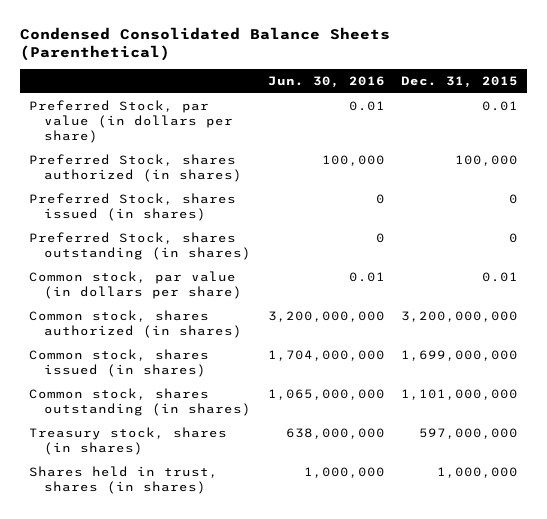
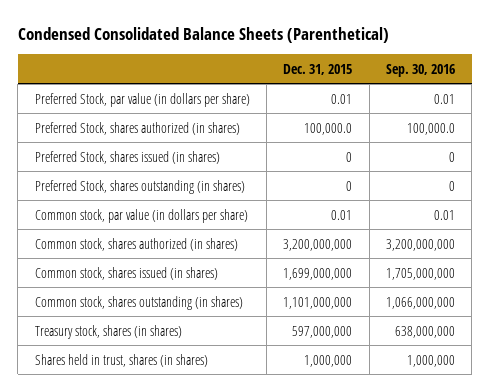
[267,76,385,89] Jun. 30, 2016 -> none
none -> [386,63,456,77] Sep. 30, 2016
[455,154,519,166] 100,000 -> [304,122,353,135] 100,000.0

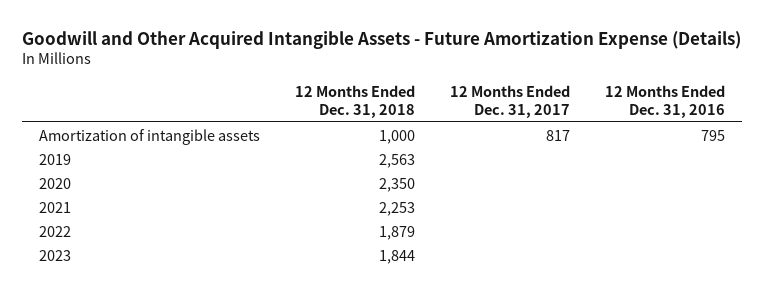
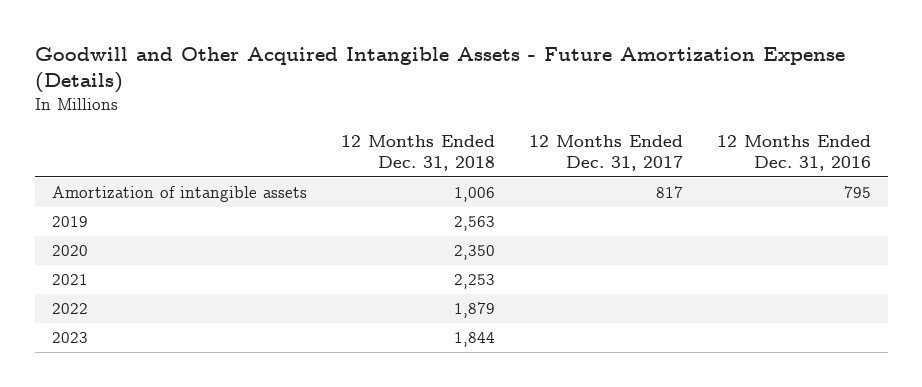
[379,129,416,144] 1,000 -> [453,187,495,203] 1,006

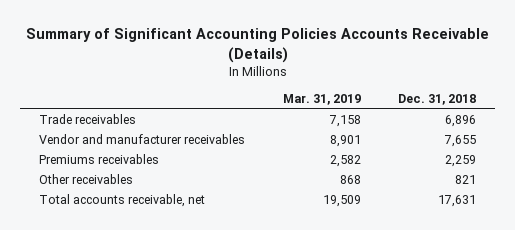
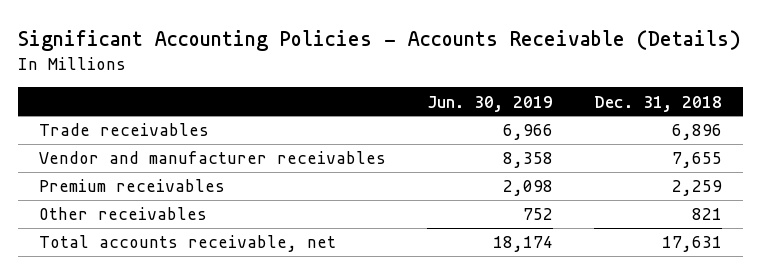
[25,28,489,64] Summary of Significant Accounting Policies Accounts Receivable (Details) -> [18,29,742,51] Significant Accounting Policies - Accounts Receivable (Details)
[282,94,361,106] Mar. 31, 2019 -> none
none -> [427,95,554,112] Jun. 30, 2019
[38,154,159,165] Premiums receivables -> [38,179,225,193] Premium receivables

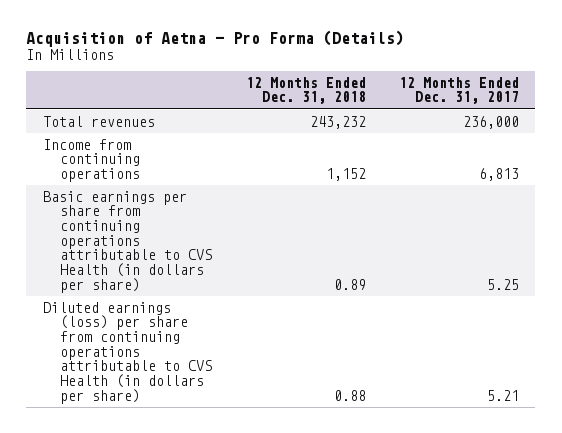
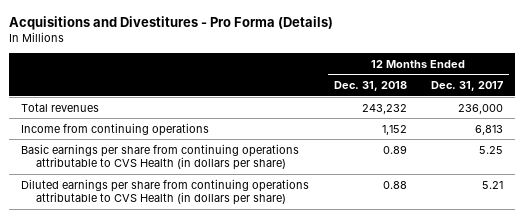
[26,30,405,48] Acquisition of Aetna - Pro Forma (Details) -> [9,15,334,30] Acquisitions and Divestitures - Pro Forma (Details)
[42,301,213,404] Diluted earnings (loss) per share from continuing operations attributable to CVS Health (in dollars per share) -> [21,178,310,206] Diluted earnings per share from continuing operations attributable to CVS Health (in dollars per share)

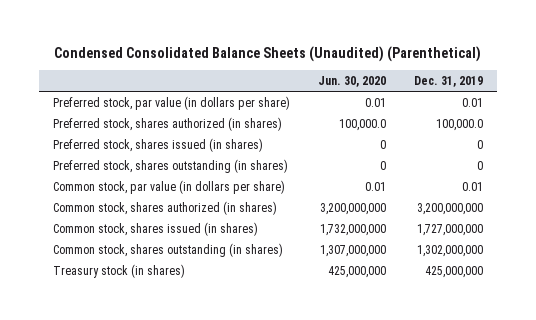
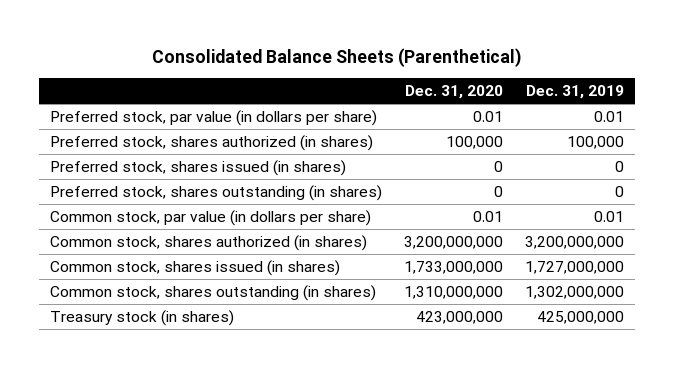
[53,45,481,62] Condensed Consolidated Balance Sheets (Unaudited) (Parenthetical) -> [151,47,522,67] Consolidated Balance Sheets (Parenthetical)
[317,75,386,87] Jun. 30, 2020 -> none
none -> [404,85,503,100] Dec. 31, 2020
[435,118,483,131] 100,000.0 -> [567,136,625,150] 100,000

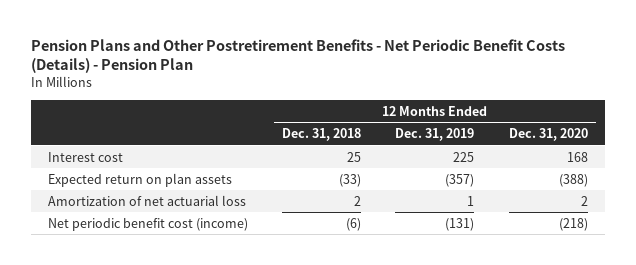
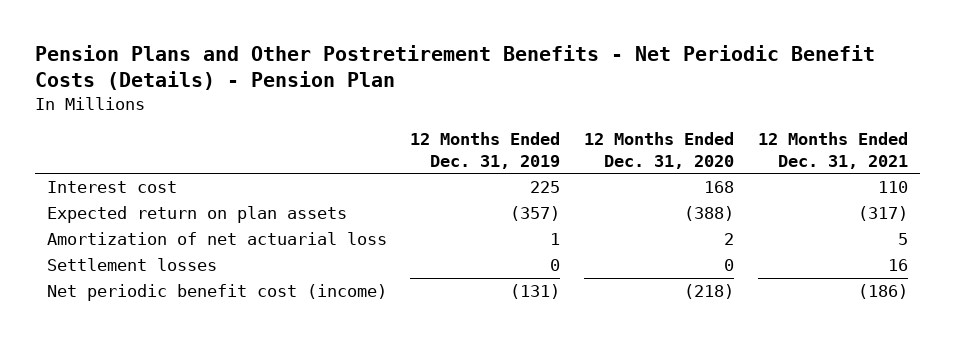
[282,127,362,141] Dec. 31, 2018 -> none
none -> [757,132,908,169] 12 Months Ended Dec. 31, 2021
none -> [46,258,217,272] Settlement losses

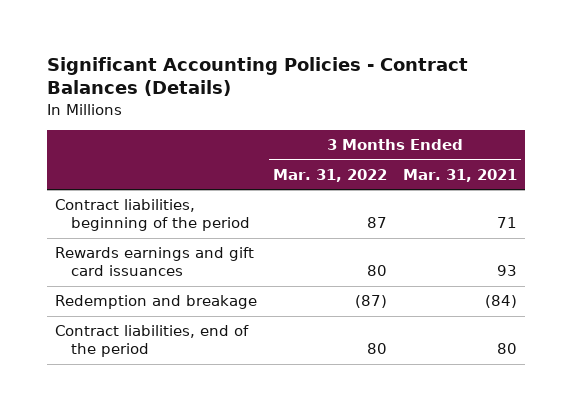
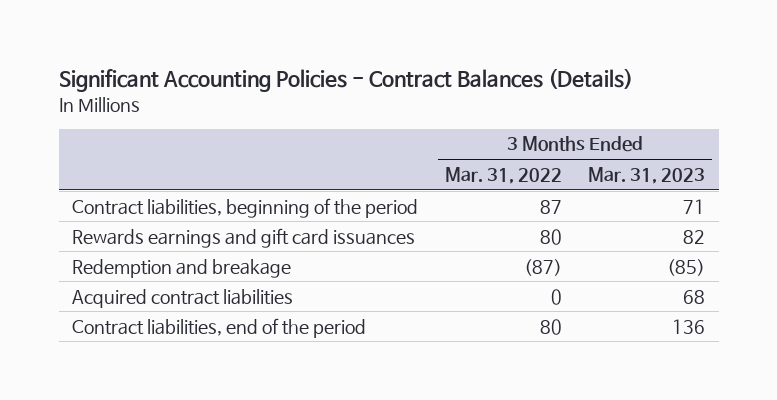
[402,169,517,183] Mar. 31, 2021 -> none
none -> [588,166,706,184] Mar. 31, 2023
none -> [72,288,294,308] Acquired contract liabilities

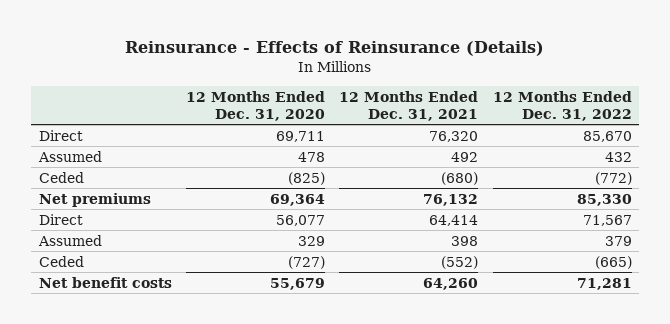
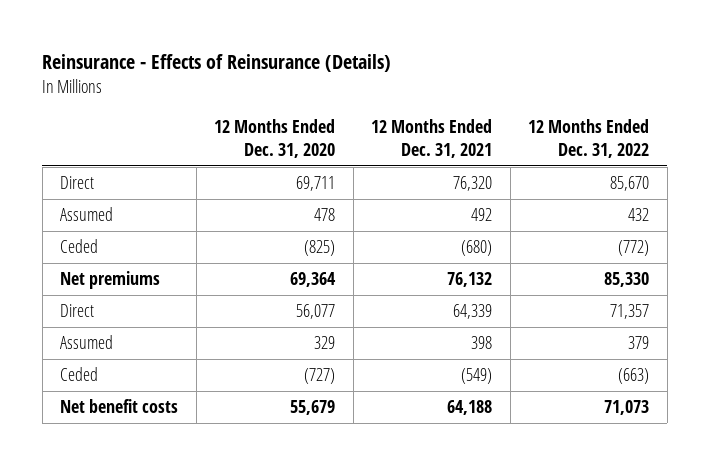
[429,214,479,226] 64,414 -> [453,304,493,320] 64,339
[582,214,632,226] 71,567 -> [610,304,650,320] 71,357
[441,255,479,269] (552) -> [461,368,493,385] (549)
[594,255,632,269] (665) -> [618,368,650,385] (663)
[423,277,479,290] 64,260 -> [447,400,493,416] 64,188
[576,277,632,290] 71,281 -> [604,400,650,416] 71,073

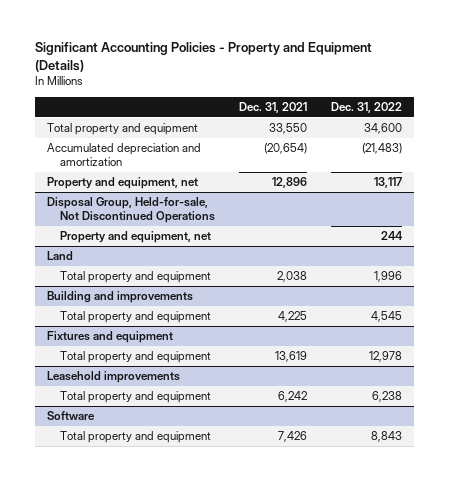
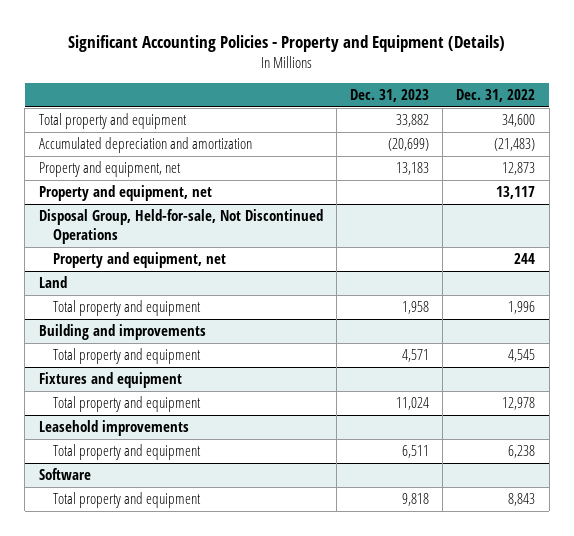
[238,101,307,113] Dec. 31, 2021 -> none
none -> [349,89,429,103] Dec. 31, 2023
none -> [38,161,181,178] Property and equipment, net

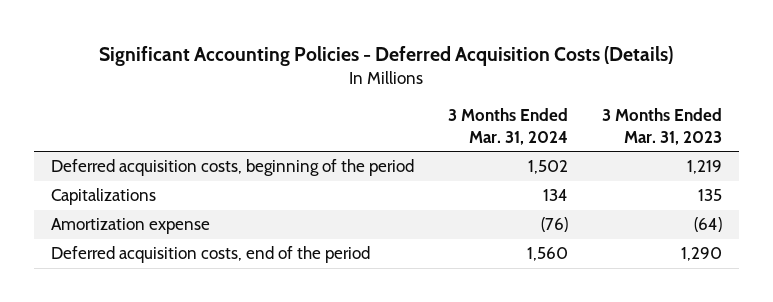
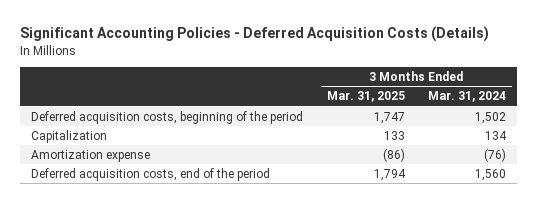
[601,108,722,145] 3 Months Ended Mar. 31, 2023 -> none
none -> [326,91,405,103] Mar. 31, 2025
[51,188,157,206] Capitalizations -> [31,129,108,143] Capitalization

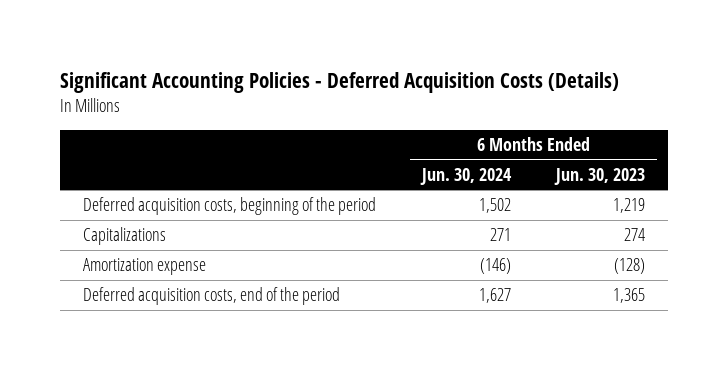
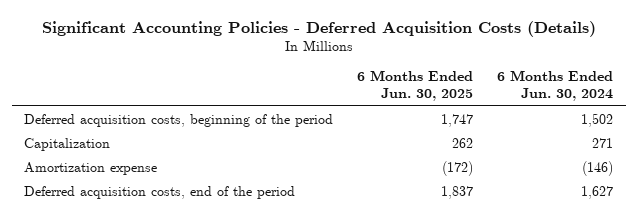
[554,167,646,185] Jun. 30, 2023 -> none
none -> [357,70,474,102] 6 Months Ended Jun. 30, 2025
[83,227,167,246] Capitalizations -> [23,137,110,151] Capitalization

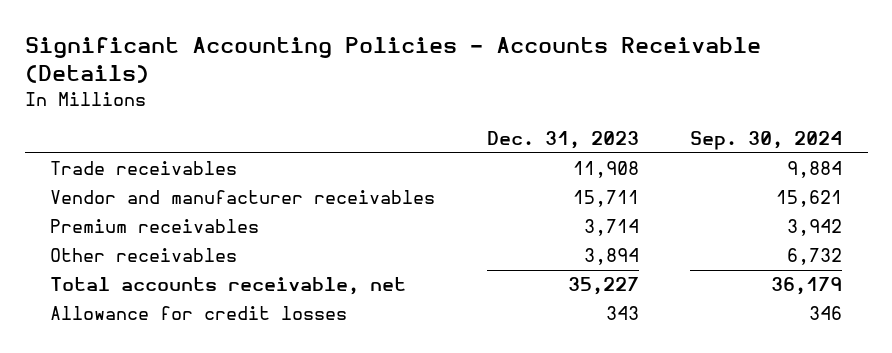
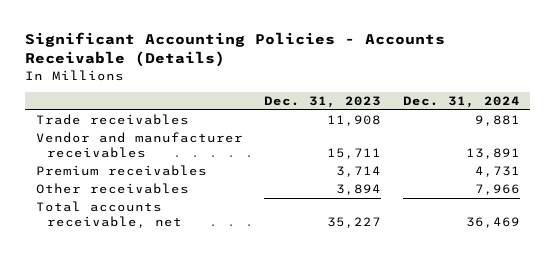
[690,131,843,151] Sep. 30, 2024 -> none
none -> [402,96,520,109] Dec. 31, 2024
[50,306,348,321] Allowance for credit losses -> none

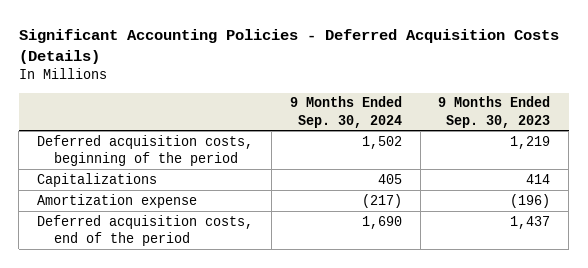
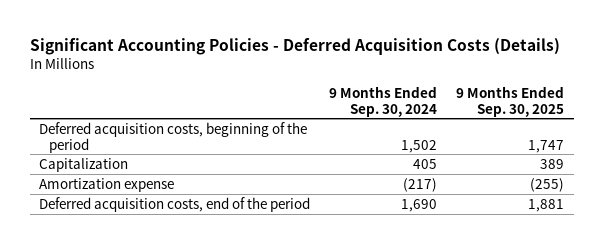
[438,96,551,128] 9 Months Ended Sep. 30, 2023 -> none
none -> [456,85,565,117] 9 Months Ended Sep. 30, 2025
[37,172,158,187] Capitalizations -> [39,157,129,172] Capitalization

